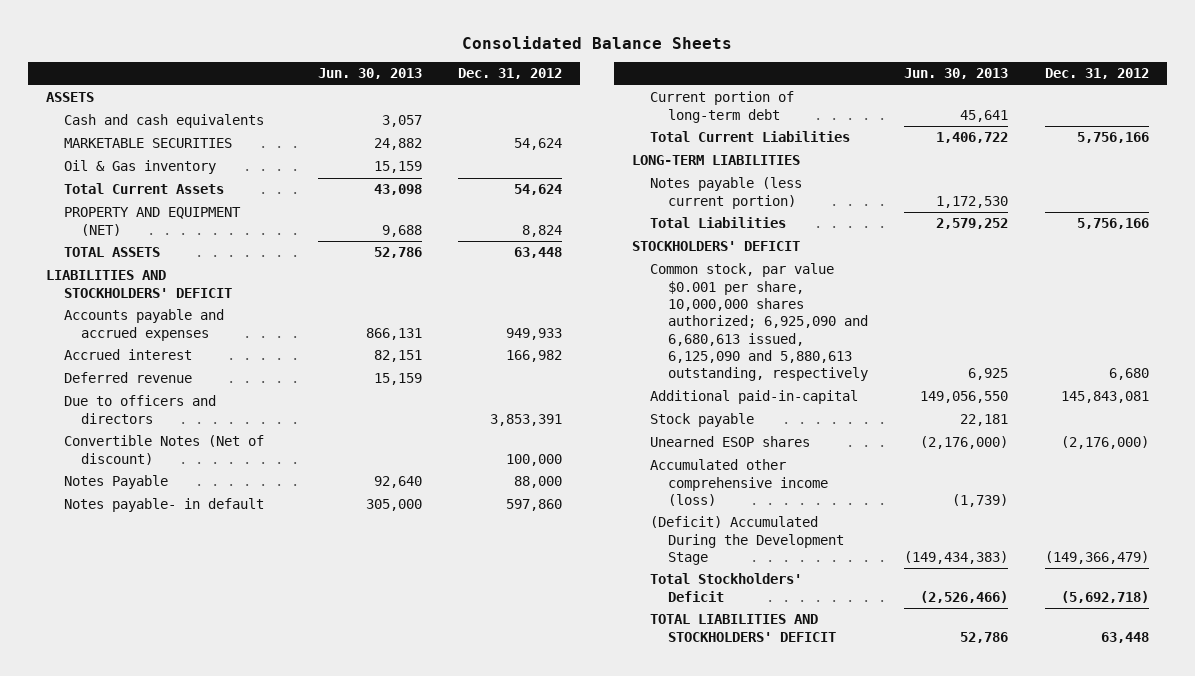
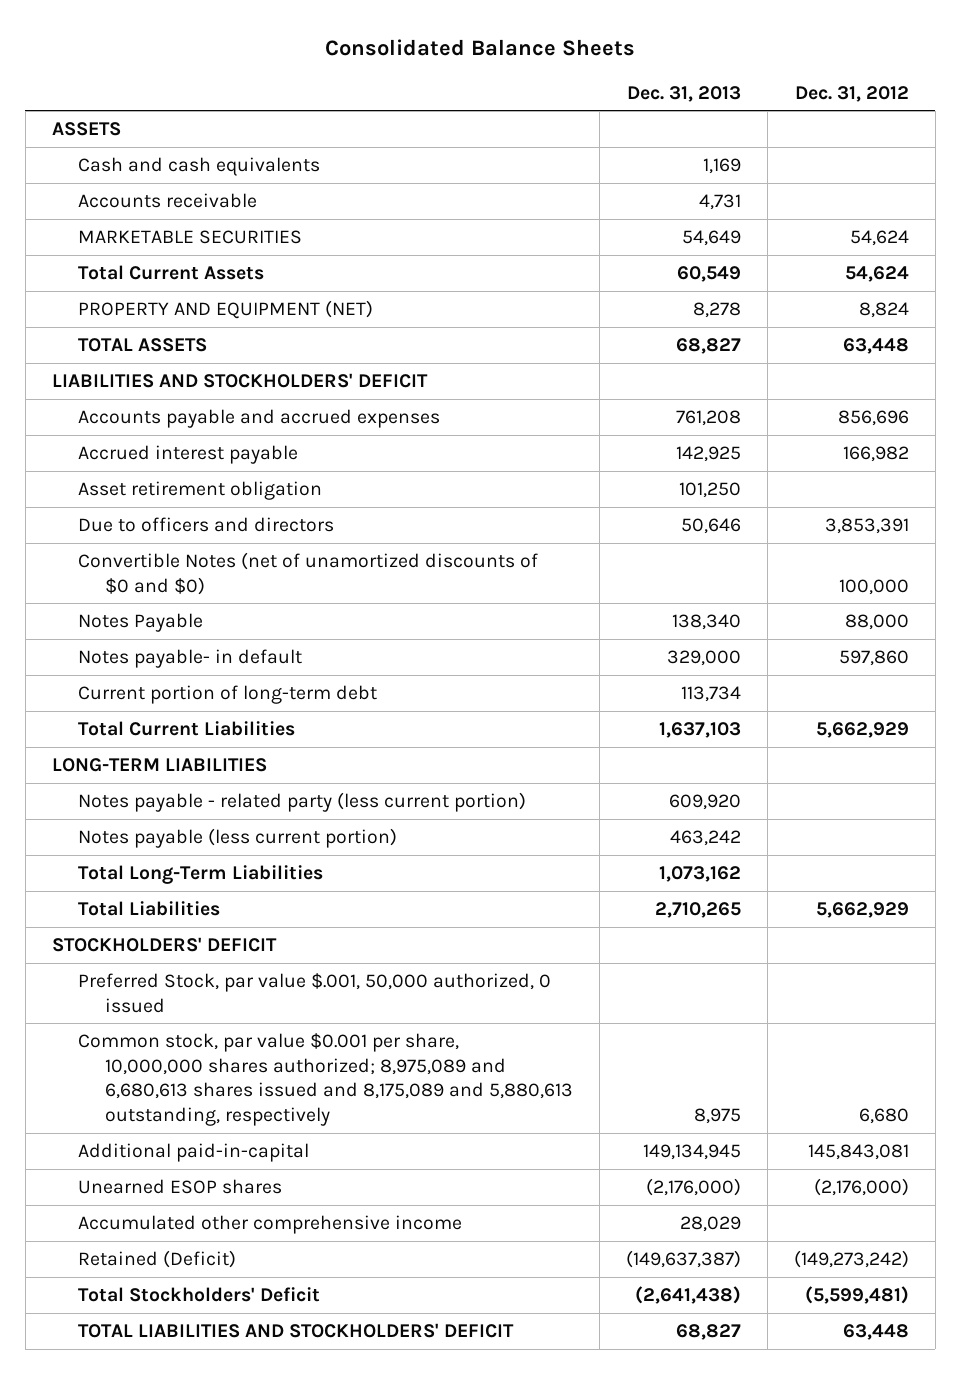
[317,68,422,80] Jun. 30, 2013 -> none
none -> [626,85,741,102] Dec. 31, 2013
none -> [78,192,258,208] Accounts receivable
[63,160,216,175] Oil & Gas inventory -> none
[63,372,192,384] Deferred revenue -> none
[506,327,563,340] 949,933 -> [837,409,909,426] 856,696
[63,349,192,361] Accrued interest -> [78,444,299,464] Accrued interest payable
none -> [78,480,323,500] Asset retirement obligation
[63,435,264,465] Convertible Notes (Net of discount) -> [78,551,539,595] Convertible Notes (net of unamortized discounts of $0 and $0)
[1076,132,1149,144] 5,756,166 -> [815,721,909,738] 5,662,929
none -> [78,791,527,812] Notes payable - related party (less current portion)
none -> [78,864,324,884] Total Long-Term Liabilities
[1076,218,1149,230] 5,756,166 -> [815,901,909,918] 5,662,929
none -> [78,972,552,1013] Preferred Stock, par value $.001, 50,000 authorized, 0 issued
[649,263,868,382] Common stock, par value $0.001 per share, 10,000,000 shares authorized; 6,925,090 and 6,680,613 issued, 6,125,090 and 5,880,613 outstanding, respectively -> [78,1032,573,1127] Common stock, par value $0.001 per share, 10,000,000 shares authorized; 8,975,089 and 6,680,613 shares issued and 8,175,089 and 5,880,613 outstanding, respectively
[649,413,754,428] Stock payable -> none
[649,516,844,565] (Deficit) Accumulated During the Development Stage -> none
[649,459,828,506] Accumulated other comprehensive income (loss) -> [78,1214,463,1234] Accumulated other comprehensive income
none -> [78,1249,237,1268] Retained (Deficit)
[1060,590,1149,603] (5,692,718) -> [804,1285,909,1304] (5,599,481)

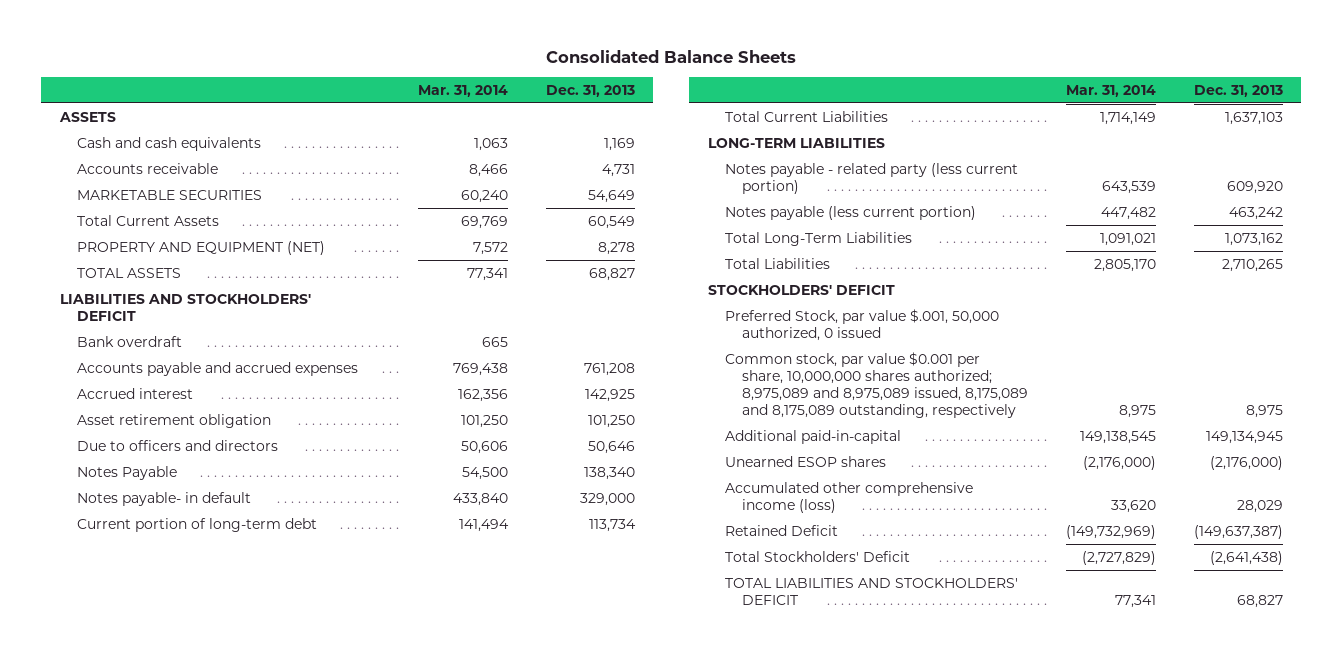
[794,85,909,102] Dec. 31, 2012 -> none
none -> [417,84,508,97] Mar. 31, 2014
none -> [76,335,182,347] Bank overdraft
[78,444,299,464] Accrued interest payable -> [76,387,193,399] Accrued interest
[78,551,539,595] Convertible Notes (net of unamortized discounts of $0 and $0) -> none
[78,1032,573,1127] Common stock, par value $0.001 per share, 10,000,000 shares authorized; 8,975,089 and 6,680,613 shares issued and 8,175,089 and 5,880,613 outstanding, respectively -> [724,351,1029,419] Common stock, par value $0.001 per share, 10,000,000 shares authorized; 8,975,089 and 8,975,089 issued, 8,175,089 and 8,175,089 outstanding, respectively
[78,1214,463,1234] Accumulated other comprehensive income -> [724,481,973,513] Accumulated other comprehensive income (loss)
[78,1249,237,1268] Retained (Deficit) -> [724,524,838,536] Retained Deficit

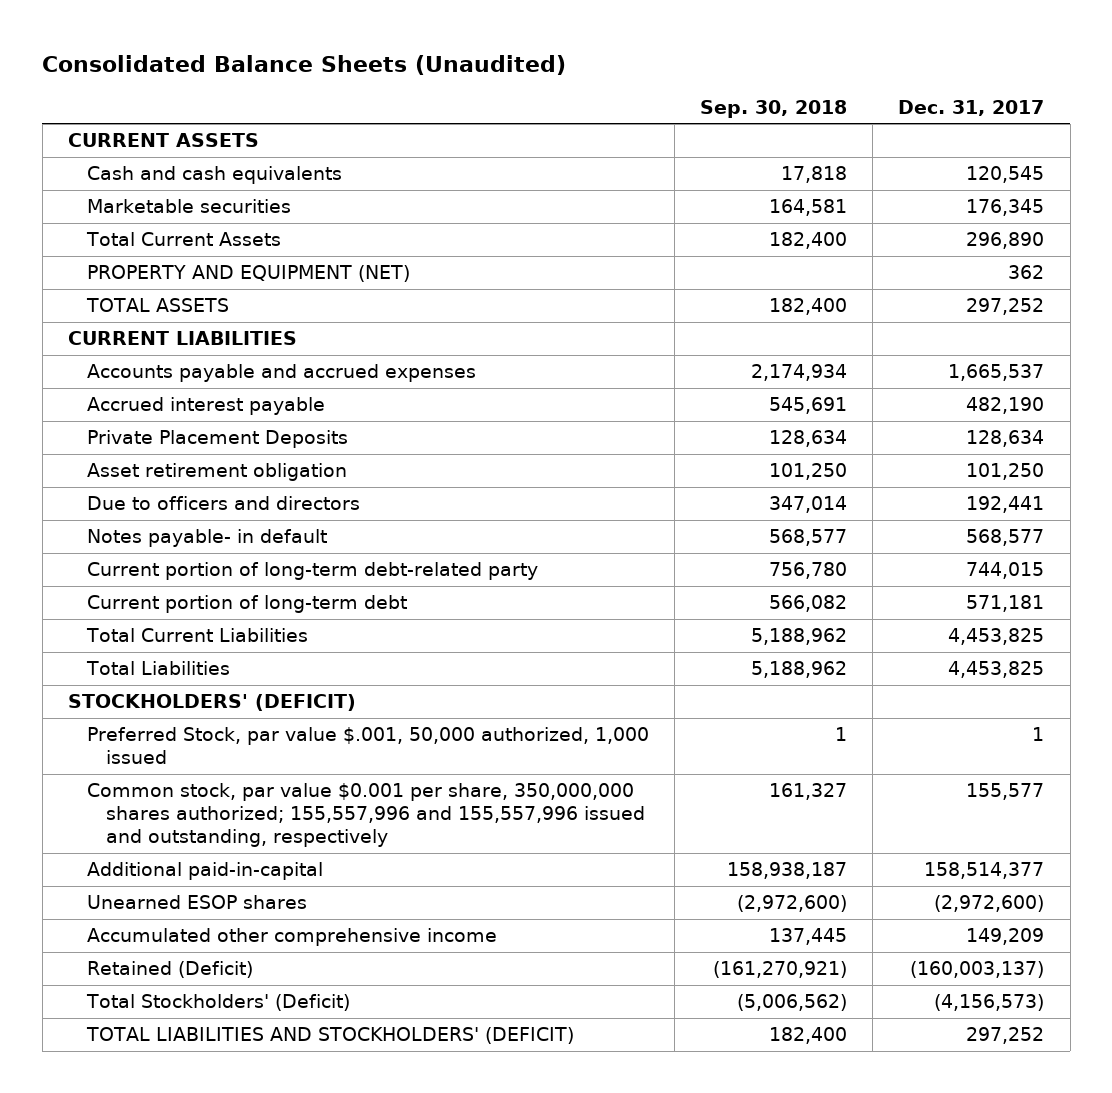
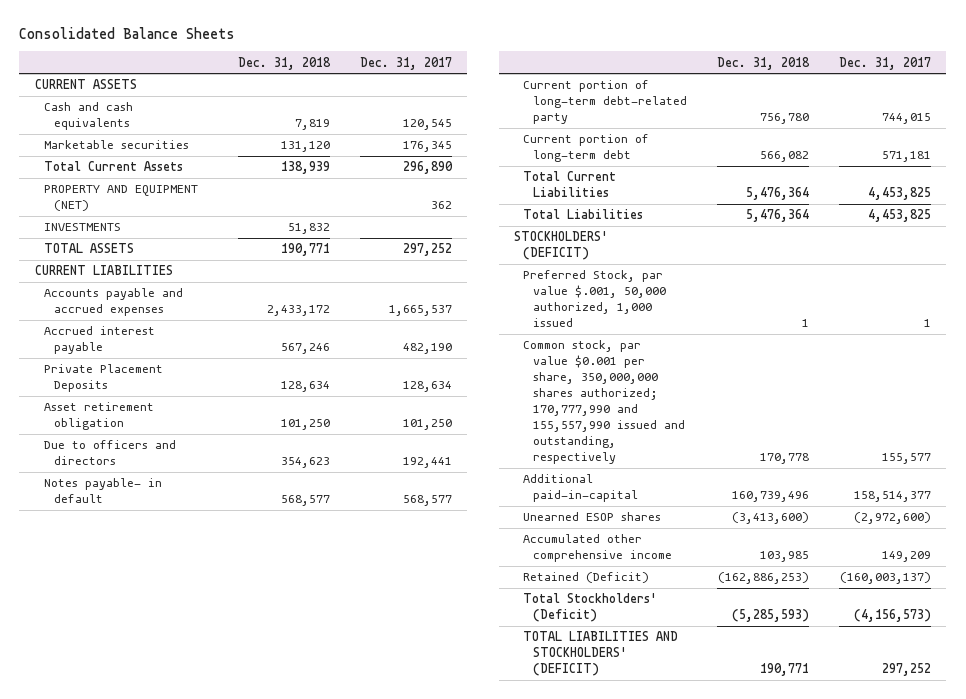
[42,54,567,75] Consolidated Balance Sheets (Unaudited) -> [19,26,236,39] Consolidated Balance Sheets
[700,99,848,118] Sep. 30, 2018 -> none
none -> [237,56,331,70] Dec. 31, 2018
none -> [44,223,122,232] INVESTMENTS
[86,783,645,848] Common stock, par value $0.001 per share, 350,000,000 shares authorized; 155,557,996 and 155,557,996 issued and outstanding, respectively -> [523,340,685,464] Common stock, par value $0.001 per share, 350,000,000 shares authorized; 170,777,990 and 155,557,990 issued and outstanding, respectively

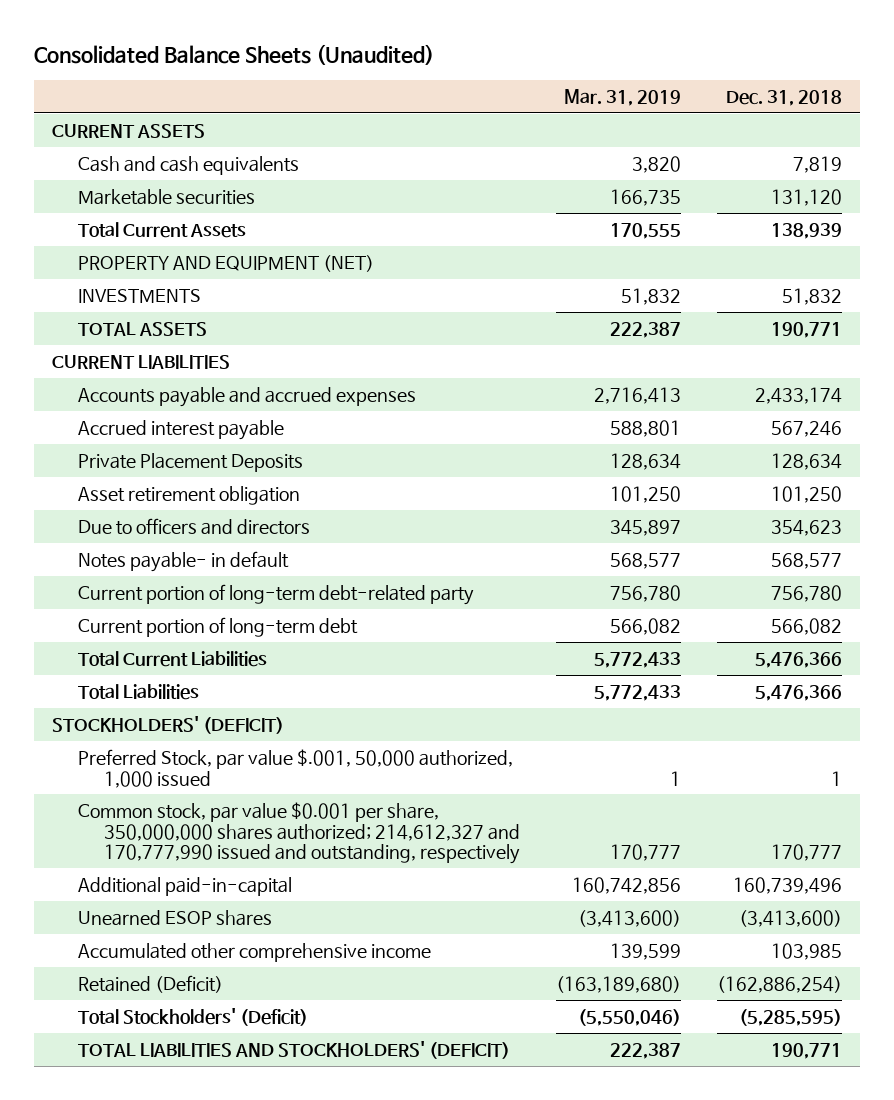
[19,26,236,39] Consolidated Balance Sheets -> [34,43,435,65] Consolidated Balance Sheets (Unaudited)
[360,56,453,70] Dec. 31, 2017 -> none
none -> [563,88,681,106] Mar. 31, 2019
[266,305,330,317] 2,433,172 -> [754,386,842,404] 2,433,174
[746,187,810,201] 5,476,364 -> [754,651,842,668] 5,476,366
[746,209,810,223] 5,476,364 -> [754,684,842,701] 5,476,366
[523,340,685,464] Common stock, par value $0.001 per share, 350,000,000 shares authorized; 170,777,990 and 155,557,990 issued and outstanding, respectively -> [78,801,520,865] Common stock, par value $0.001 per share, 350,000,000 shares authorized; 214,612,327 and 170,777,990 issued and outstanding, respectively
[760,452,810,464] 170,778 -> [770,844,842,862] 170,777
[718,572,810,585] (162,886,253) -> [716,975,842,993] (162,886,254)
[732,609,810,623] (5,285,593) -> [738,1008,842,1026] (5,285,595)

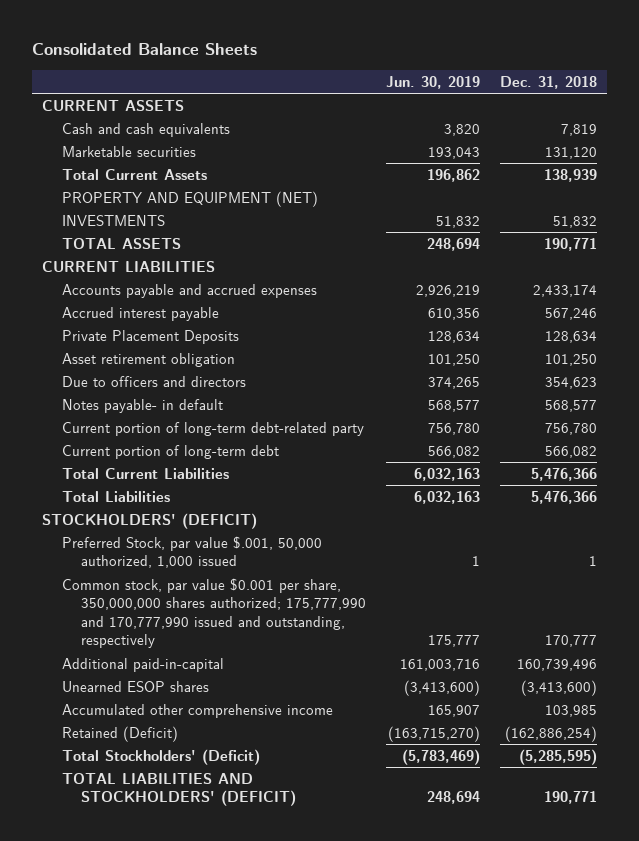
[34,43,435,65] Consolidated Balance Sheets (Unaudited) -> [32,43,258,56] Consolidated Balance Sheets
[563,88,681,106] Mar. 31, 2019 -> none
none -> [386,75,481,89] Jun. 30, 2019
[78,801,520,865] Common stock, par value $0.001 per share, 350,000,000 shares authorized; 214,612,327 and 170,777,990 issued and outstanding, respectively -> [61,577,367,649] Common stock, par value $0.001 per share, 350,000,000 shares authorized; 175,777,990 and 170,777,990 issued and outstanding, respectively

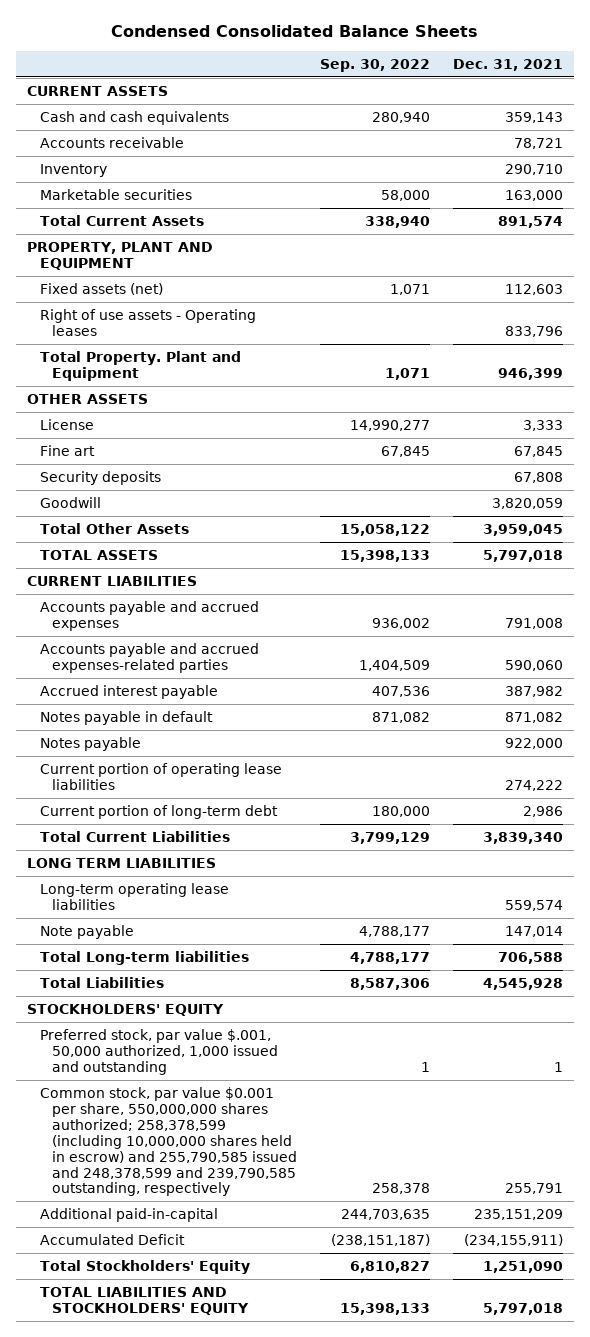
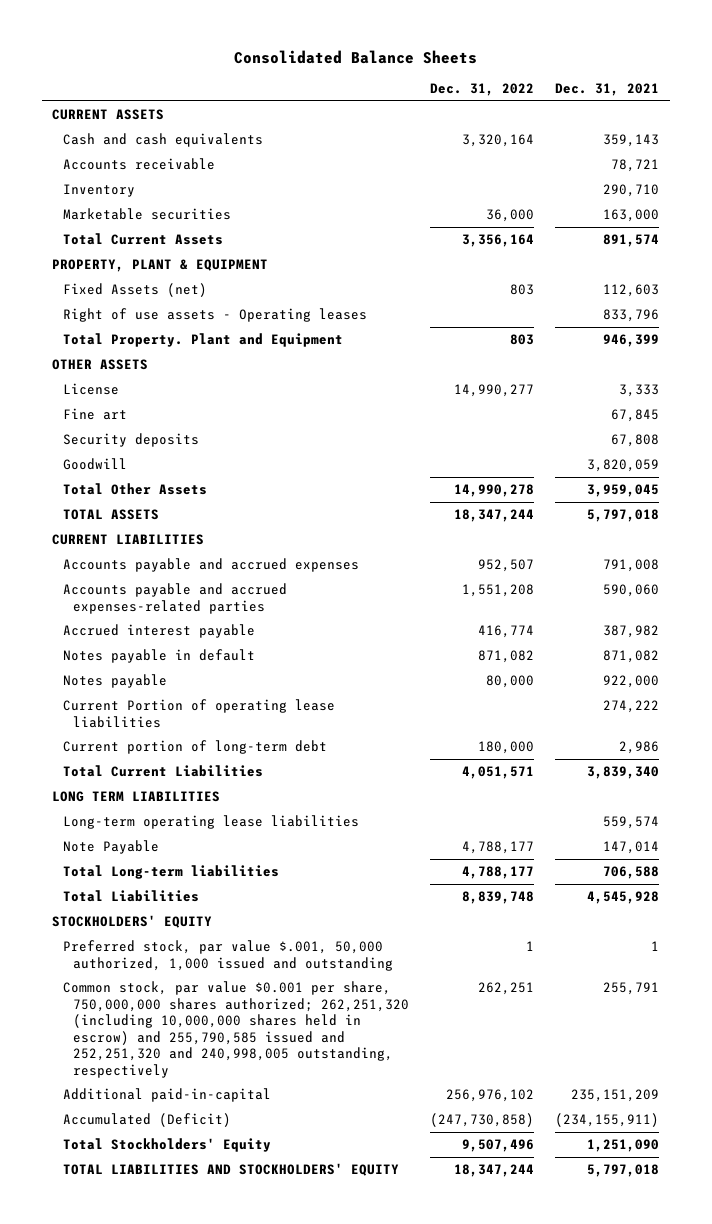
[110,25,478,38] Condensed Consolidated Balance Sheets -> [233,49,477,64] Consolidated Balance Sheets
[319,58,430,72] Sep. 30, 2022 -> none
none -> [429,83,534,97] Dec. 31, 2022
[27,241,214,270] PROPERTY, PLANT AND EQUIPMENT -> [52,259,269,273] PROPERTY, PLANT & EQUIPMENT
[39,282,163,295] Fixed assets (net) -> [62,283,207,298] Fixed Assets (net)
[39,762,282,790] Current portion of operating lease liabilities -> [62,699,335,728] Current Portion of operating lease liabilities
[39,924,134,939] Note payable -> [62,840,159,855] Note Payable
[39,1086,298,1197] Common stock, par value $0.001 per share, 550,000,000 shares authorized; 258,378,599 (including 10,000,000 shares held in escrow) and 255,790,585 issued and 248,378,599 and 239,790,585 outstanding, respectively -> [62,981,409,1078] Common stock, par value $0.001 per share, 750,000,000 shares authorized; 262,251,320 (including 10,000,000 shares held in escrow) and 255,790,585 issued and 252,251,320 and 240,998,005 outstanding, respectively
[39,1233,185,1245] Accumulated Deficit -> [62,1113,231,1128] Accumulated (Deficit)

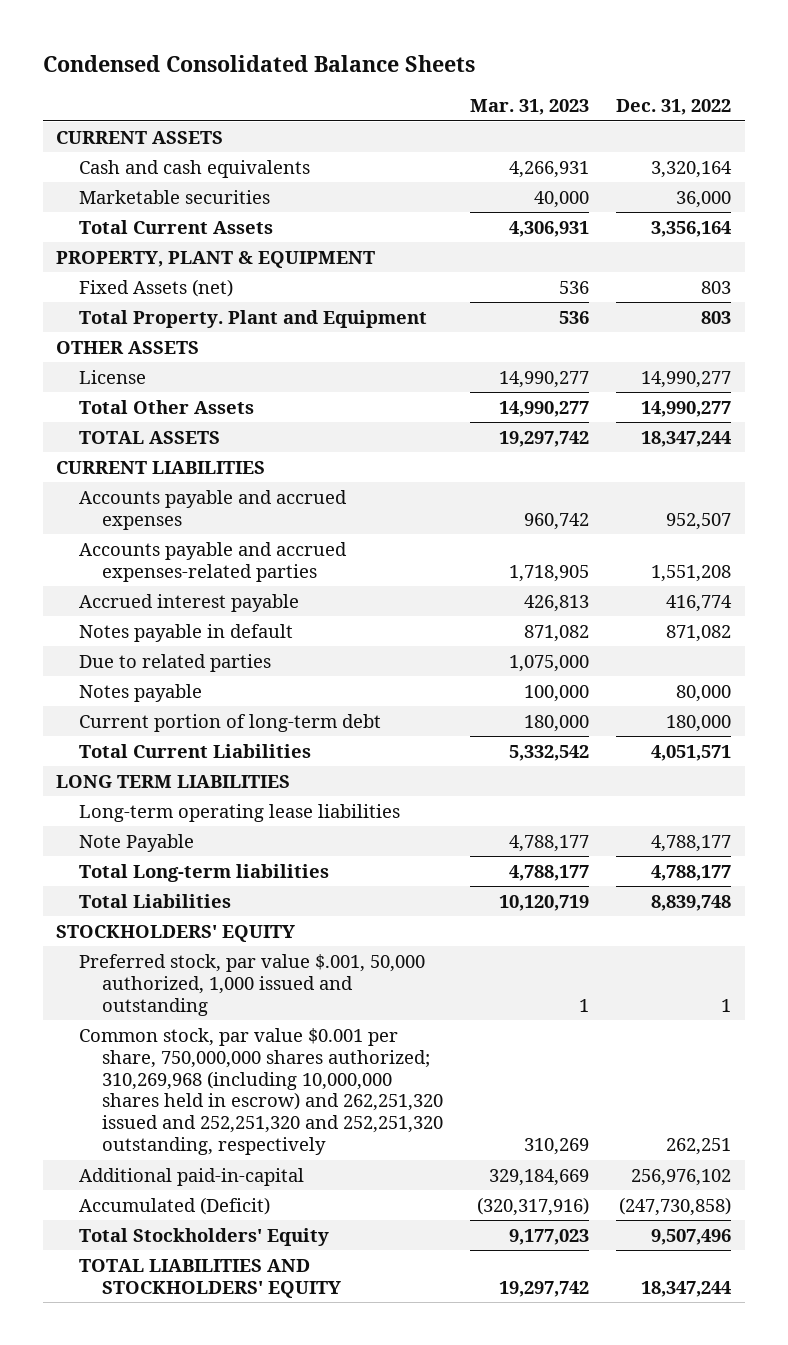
[233,49,477,64] Consolidated Balance Sheets -> [42,54,475,72] Condensed Consolidated Balance Sheets
[555,83,660,97] Dec. 31, 2021 -> none
none -> [470,99,590,116] Mar. 31, 2023
[62,158,215,171] Accounts receivable -> none
[62,184,135,198] Inventory -> none
[62,308,367,323] Right of use assets - Operating leases -> none
[62,408,127,421] Fine art -> none
[62,433,199,448] Security deposits -> none
[62,458,127,471] Goodwill -> none
[453,484,534,498] 14,990,278 -> [641,400,732,417] 14,990,277
none -> [79,653,272,672] Due to related parties
[62,699,335,728] Current Portion of operating lease liabilities -> none
[62,981,409,1078] Common stock, par value $0.001 per share, 750,000,000 shares authorized; 262,251,320 (including 10,000,000 shares held in escrow) and 255,790,585 issued and 252,251,320 and 240,998,005 outstanding, respectively -> [79,1027,444,1156] Common stock, par value $0.001 per share, 750,000,000 shares authorized; 310,269,968 (including 10,000,000 shares held in escrow) and 262,251,320 issued and 252,251,320 and 252,251,320 outstanding, respectively

